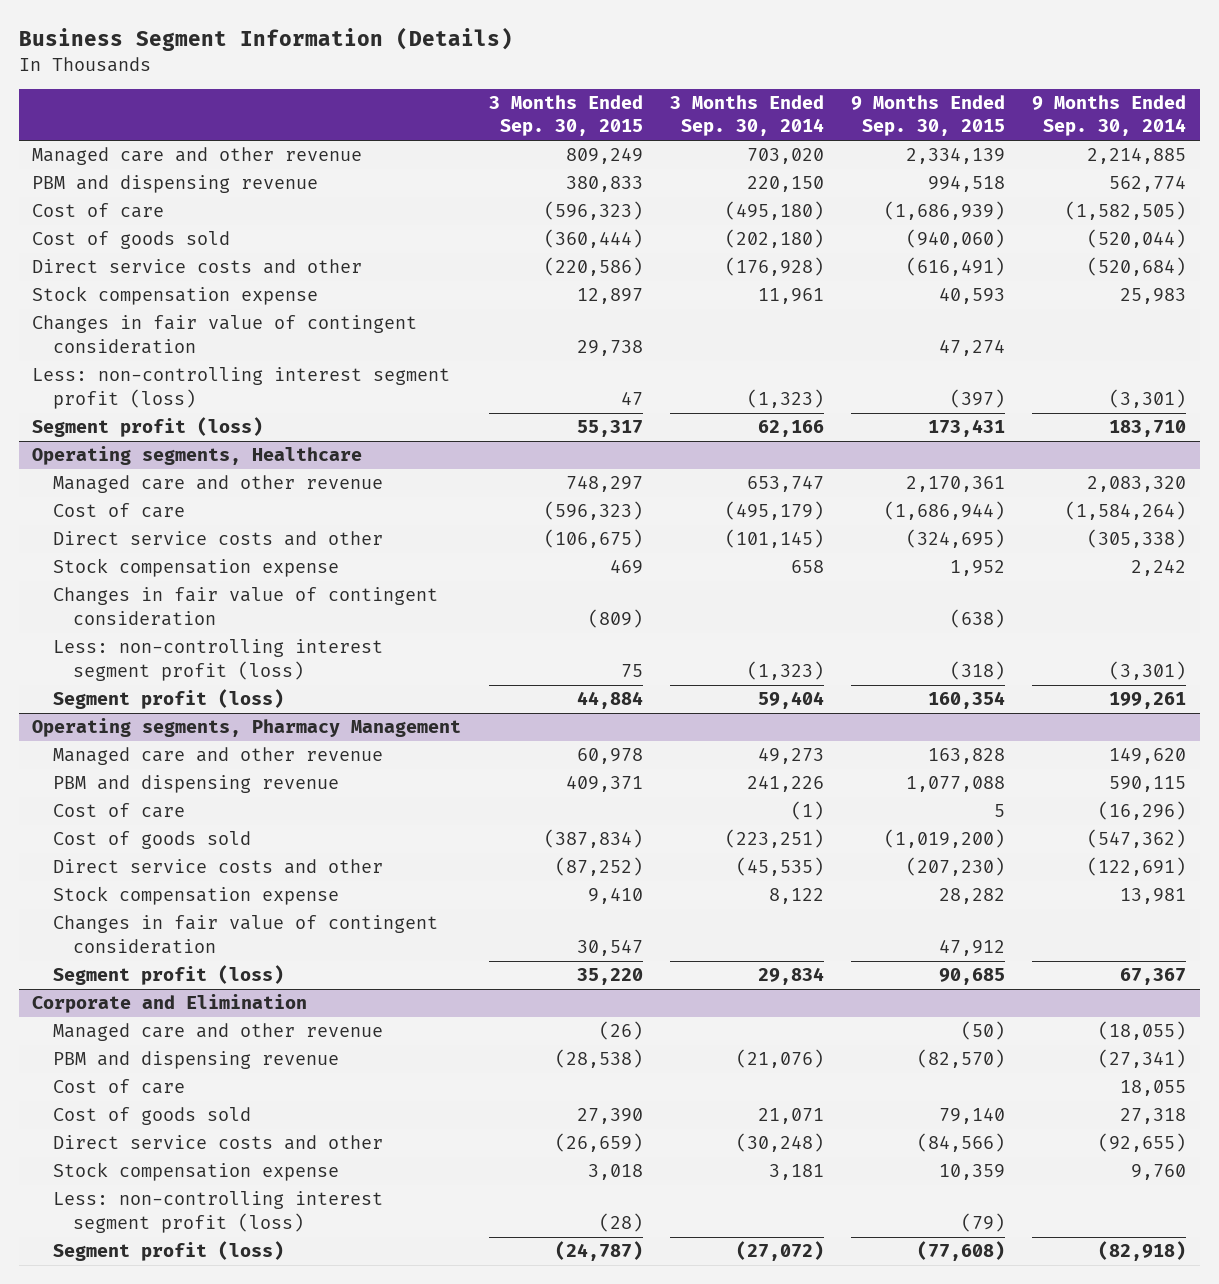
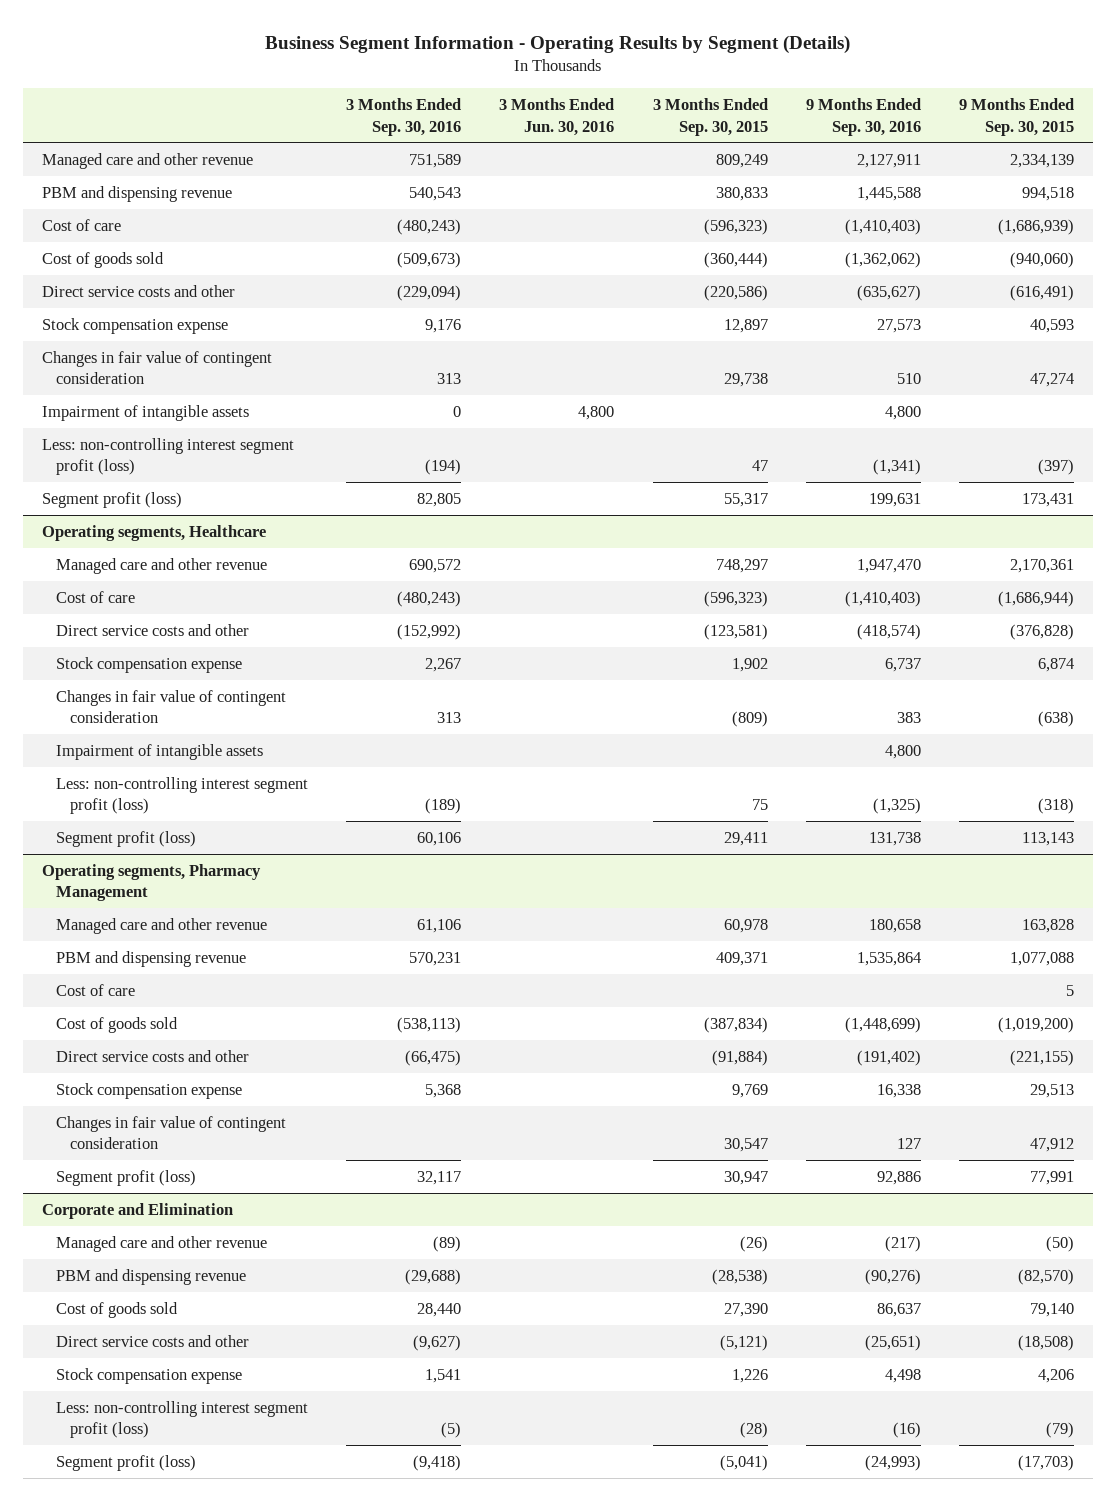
[18,27,513,52] Business Segment Information (Details) -> [264,34,850,54] Business Segment Information - Operating Results by Segment (Details)
[669,94,824,137] 3 Months Ended Sep. 30, 2014 -> none
[1032,94,1187,137] 9 Months Ended Sep. 30, 2014 -> none
none -> [345,97,461,136] 3 Months Ended Sep. 30, 2016
none -> [499,97,615,136] 3 Months Ended Jun. 30, 2016
none -> [805,97,921,136] 9 Months Ended Sep. 30, 2016
none -> [41,404,249,421] Impairment of intangible assets
[543,529,643,549] (106,675) -> [703,623,768,640] (123,581)
[906,529,1006,549] (324,695) -> [1010,623,1075,640] (376,828)
[609,560,643,575] 469 -> [731,657,768,672] 1,902
[950,560,1006,577] 1,952 -> [1038,657,1075,672] 6,874
none -> [55,743,263,760] Impairment of intangible assets
[576,691,643,710] 44,884 -> [723,831,768,846] 29,411
[928,691,1006,710] 160,354 -> [1022,831,1075,846] 113,143
[554,857,643,877] (87,252) -> [711,1049,768,1066] (91,884)
[906,857,1006,877] (207,230) -> [1010,1049,1075,1066] (221,155)
[587,888,643,905] 9,410 -> [731,1083,768,1098] 9,769
[939,888,1006,905] 28,282 -> [1030,1083,1075,1098] 29,513
[576,968,643,986] 35,220 -> [723,1170,768,1185] 30,947
[939,968,1006,986] 90,685 -> [1030,1170,1075,1185] 77,991
[52,1079,185,1095] Cost of care -> none
[554,1133,643,1153] (26,659) -> [719,1334,768,1351] (5,121)
[917,1133,1006,1153] (84,566) -> [1018,1334,1075,1351] (18,508)
[587,1164,643,1181] 3,018 -> [731,1368,768,1383] 1,226
[939,1164,1006,1181] 10,359 -> [1038,1368,1075,1383] 4,206
[554,1241,643,1262] (24,787) -> [719,1454,768,1471] (5,041)
[917,1241,1006,1262] (77,608) -> [1018,1454,1075,1471] (17,703)

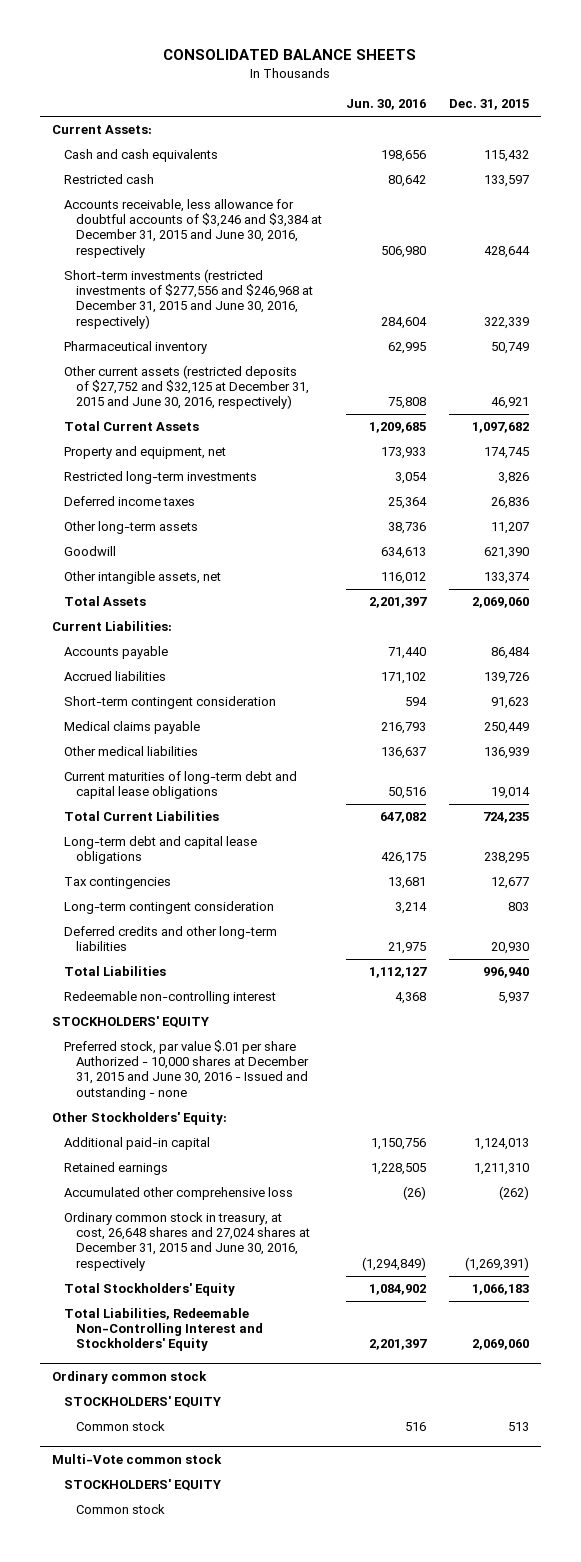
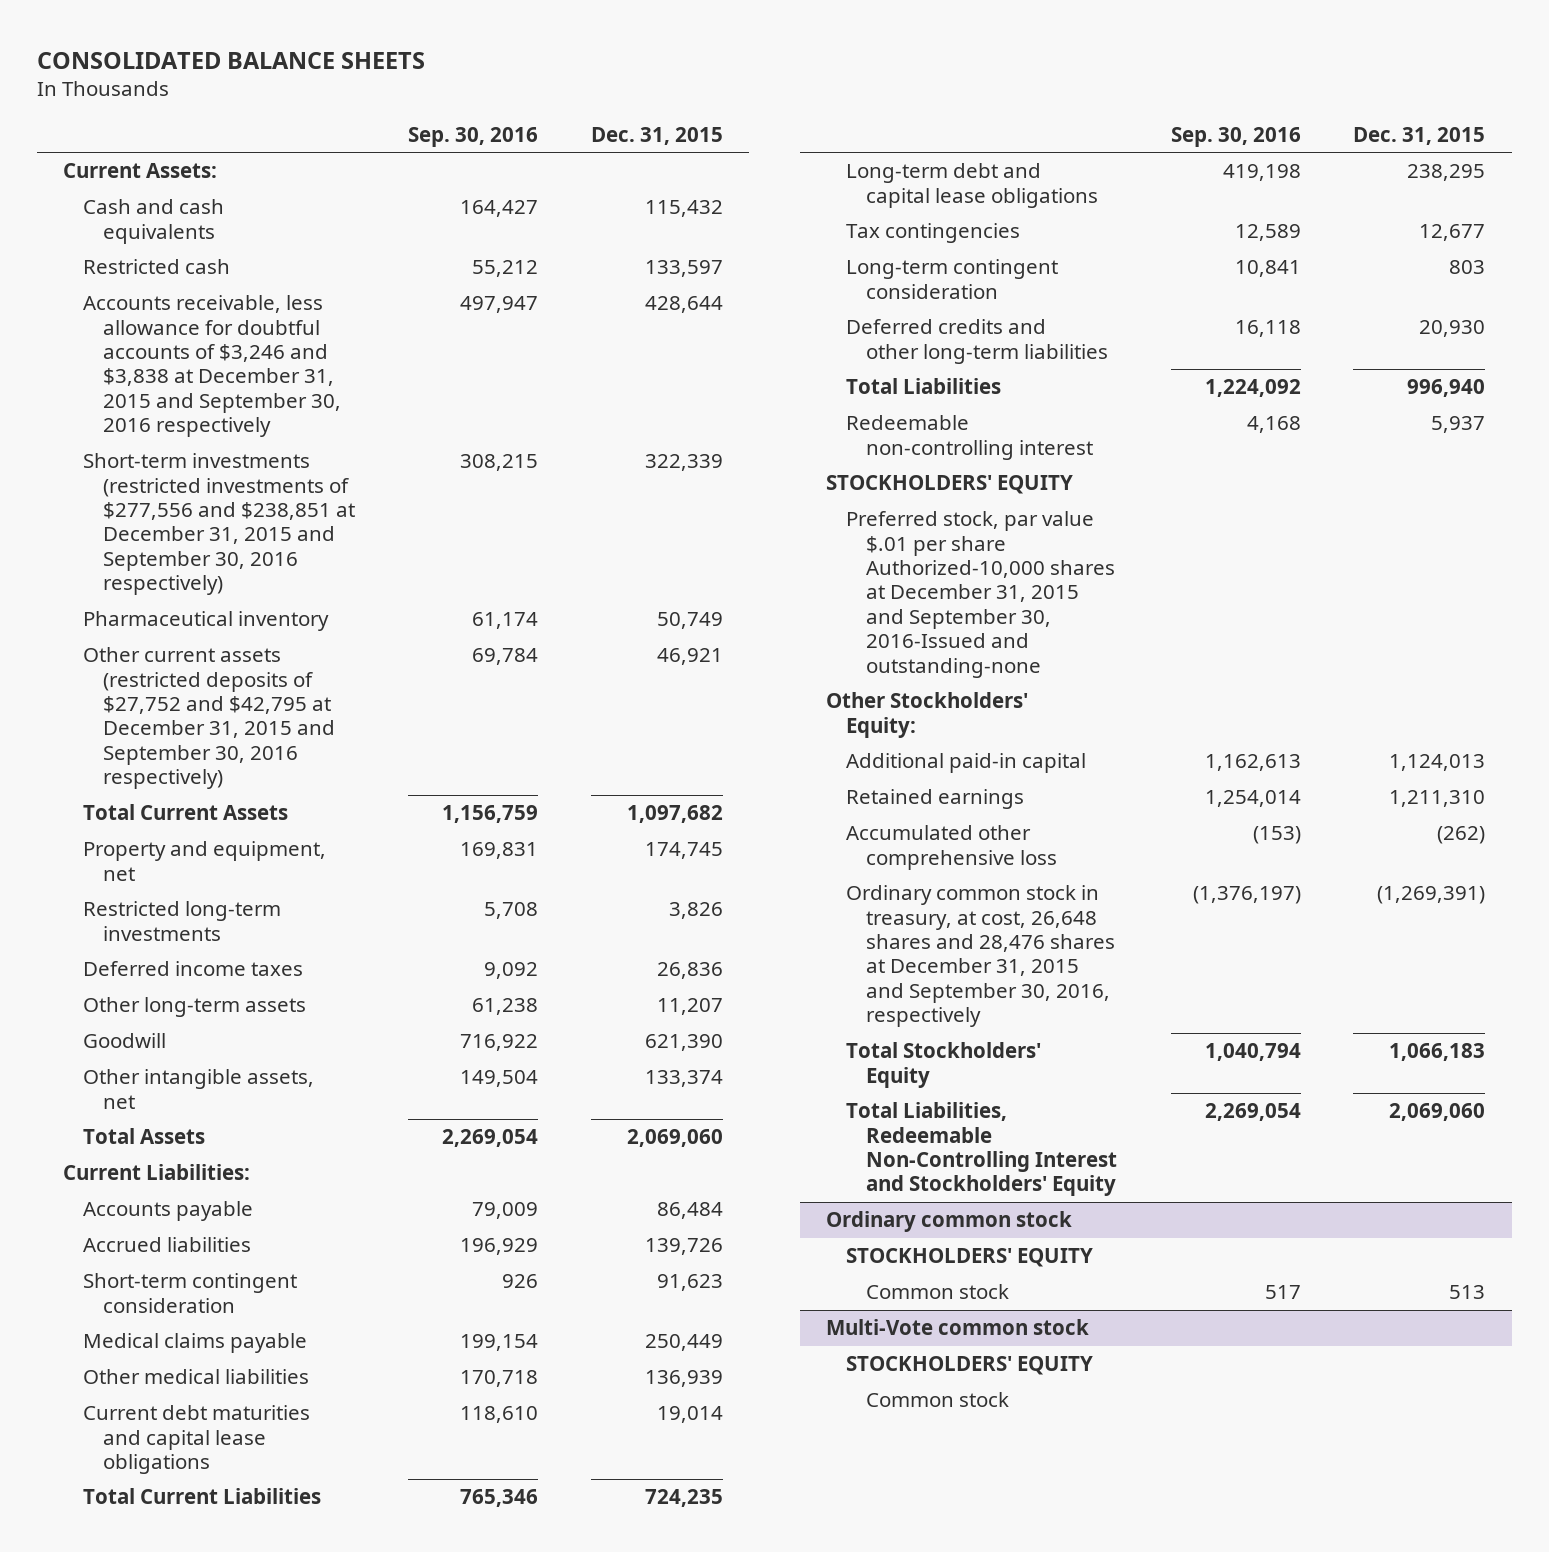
[345,99,426,111] Jun. 30, 2016 -> none
none -> [407,126,538,147] Sep. 30, 2016
[63,199,323,258] Accounts receivable, less allowance for doubtful accounts of $3,246 and $3,384 at December 31, 2015 and June 30, 2016, respectively -> [83,295,342,438] Accounts receivable, less allowance for doubtful accounts of $3,246 and $3,838 at December 31, 2015 and September 30, 2016 respectively
[63,269,314,329] Short-term investments (restricted investments of $277,556 and $246,968 at December 31, 2015 and June 30, 2016, respectively) -> [83,453,356,596] Short-term investments (restricted investments of $277,556 and $238,851 at December 31, 2015 and September 30, 2016 respectively)
[63,365,310,410] Other current assets (restricted deposits of $27,752 and $32,125 at December 31, 2015 and June 30, 2016, respectively) -> [83,647,336,790] Other current assets (restricted deposits of $27,752 and $42,795 at December 31, 2015 and September 30, 2016 respectively)
[63,771,297,800] Current maturities of long-term debt and capital lease obligations -> [83,1405,311,1474] Current debt maturities and capital lease obligations
[63,1040,310,1100] Preferred stock, par value $.01 per share Authorized - 10,000 shares at December 31, 2015 and June 30, 2016 - Issued and outstanding - none -> [846,511,1116,678] Preferred stock, par value $.01 per share Authorized-10,000 shares at December 31, 2015 and September 30, 2016-Issued and outstanding-none
[63,1212,311,1271] Ordinary common stock in treasury, at cost, 26,648 shares and 27,024 shares at December 31, 2015 and June 30, 2016, respectively -> [846,885,1116,1028] Ordinary common stock in treasury, at cost, 26,648 shares and 28,476 shares at December 31, 2015 and September 30, 2016, respectively

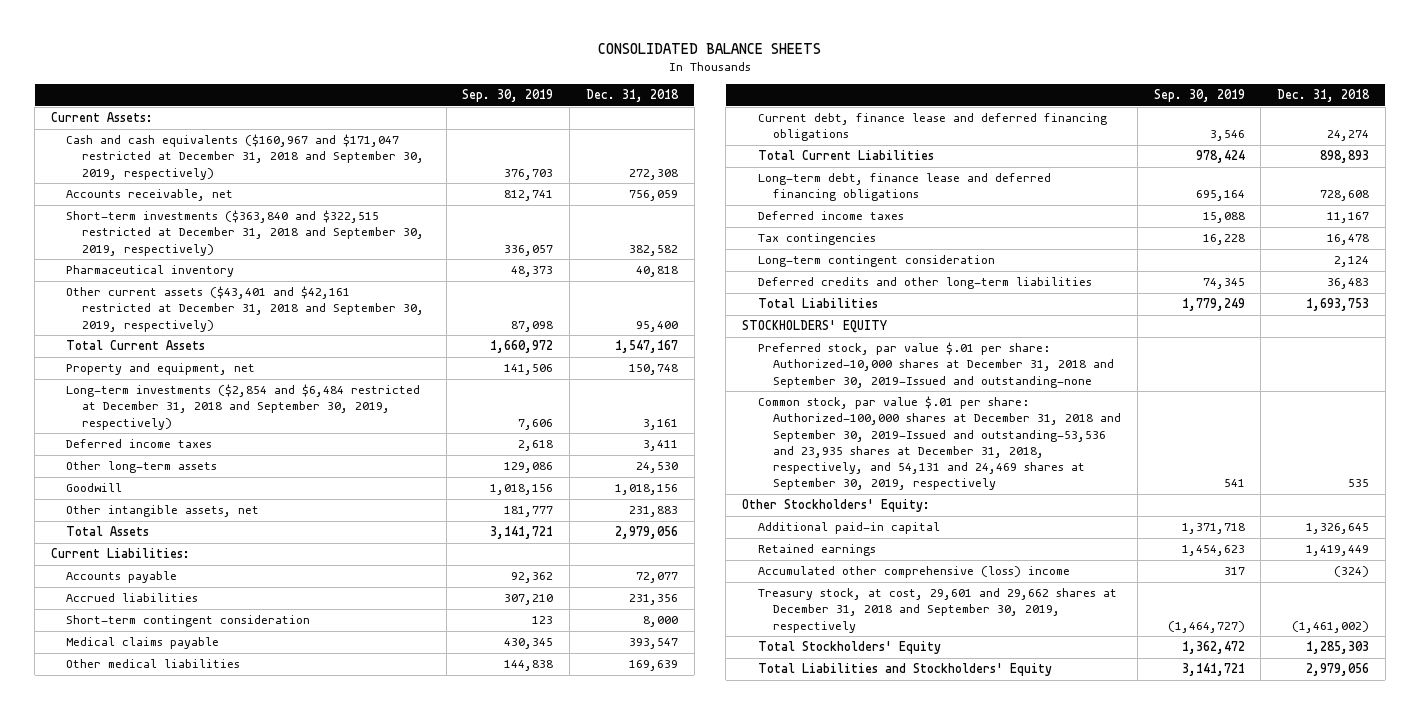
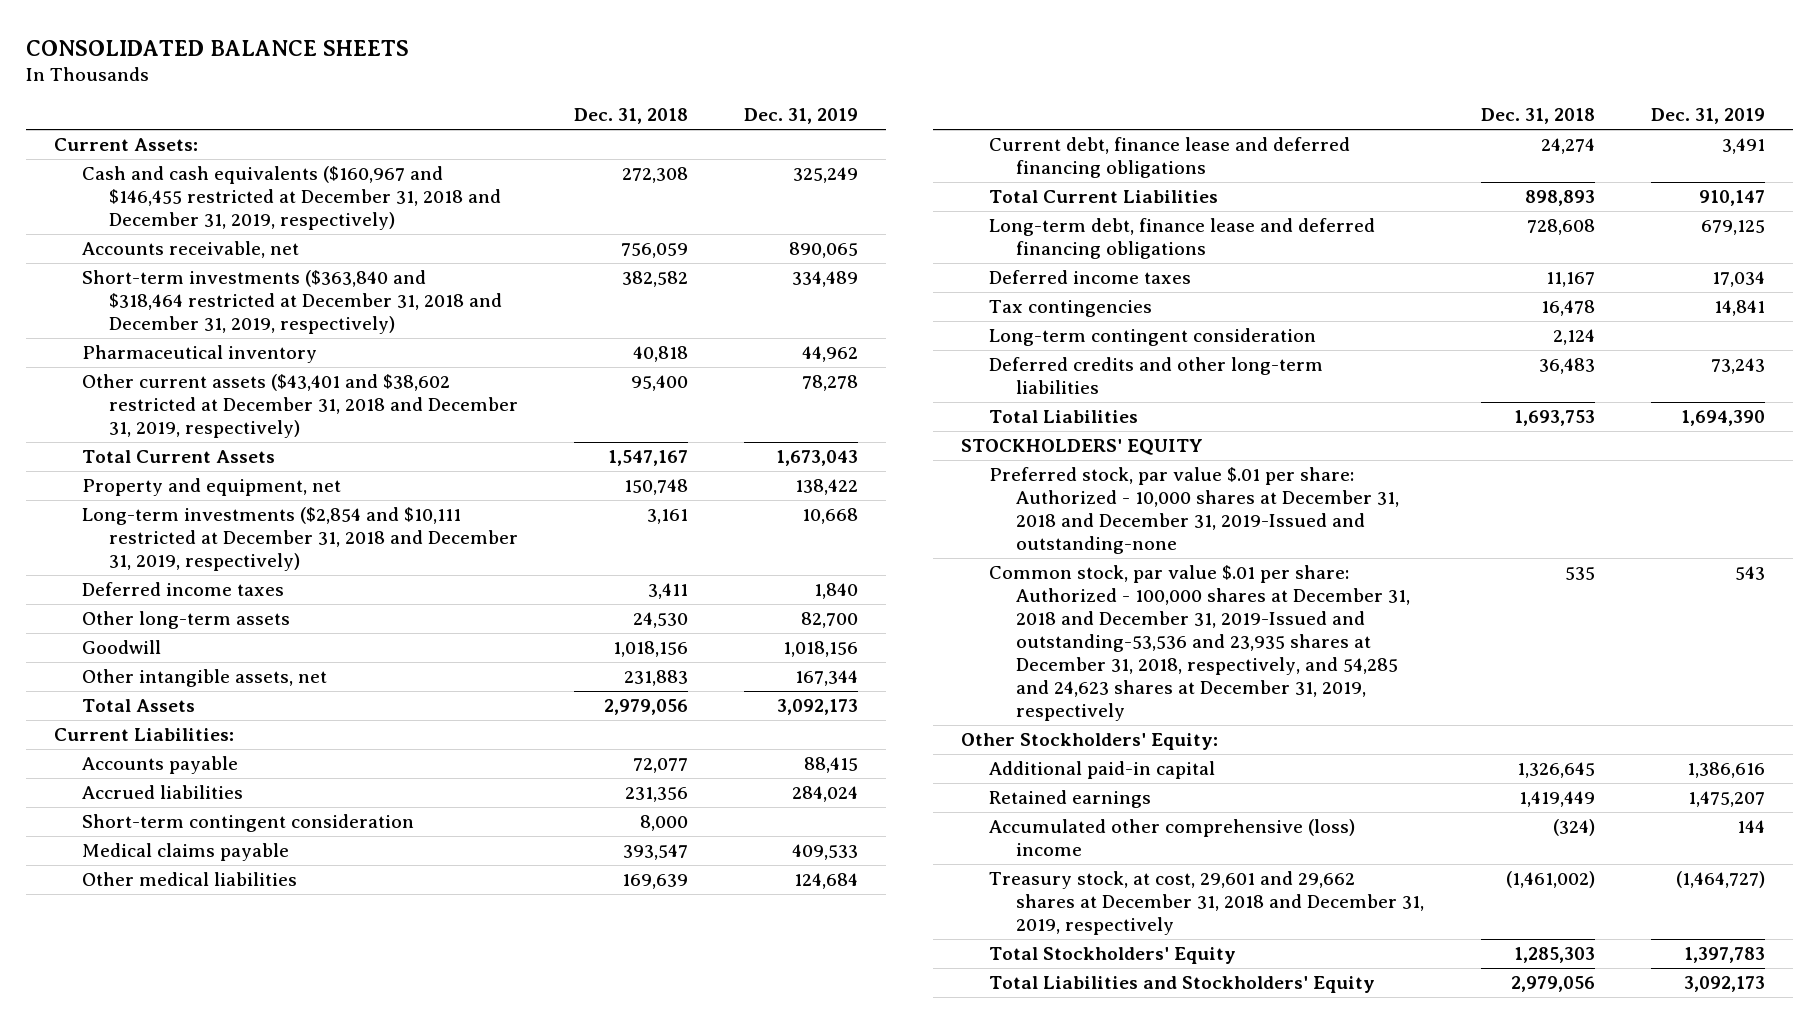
[462,89,554,103] Sep. 30, 2019 -> none
none -> [743,108,858,125] Dec. 31, 2019
[66,134,425,180] Cash and cash equivalents ($160,967 and $171,047 restricted at December 31, 2018 and September 30, 2019, respectively) -> [81,165,501,230] Cash and cash equivalents ($160,967 and $146,455 restricted at December 31, 2018 and December 31, 2019, respectively)
[66,210,425,256] Short-term investments ($363,840 and $322,515 restricted at December 31, 2018 and September 30, 2019, respectively) -> [81,269,502,334] Short-term investments ($363,840 and $318,464 restricted at December 31, 2018 and December 31, 2019, respectively)
[66,286,425,332] Other current assets ($43,401 and $42,161 restricted at December 31, 2018 and September 30, 2019, respectively) -> [81,373,518,438] Other current assets ($43,401 and $38,602 restricted at December 31, 2018 and December 31, 2019, respectively)
[66,384,421,430] Long-term investments ($2,854 and $6,484 restricted at December 31, 2018 and September 30, 2019, respectively) -> [81,506,518,571] Long-term investments ($2,854 and $10,111 restricted at December 31, 2018 and December 31, 2019, respectively)
[757,342,1115,388] Preferred stock, par value $.01 per share: Authorized-10,000 shares at December 31, 2018 and September 30, 2019-Issued and outstanding-none -> [988,466,1399,554] Preferred stock, par value $.01 per share: Authorized - 10,000 shares at December 31, 2018 and December 31, 2019-Issued and outstanding-none
[757,396,1122,491] Common stock, par value $.01 per share: Authorized-100,000 shares at December 31, 2018 and September 30, 2019-Issued and outstanding-53,536 and 23,935 shares at December 31, 2018, respectively, and 54,131 and 24,469 shares at September 30, 2019, respectively -> [988,564,1410,722] Common stock, par value $.01 per share: Authorized - 100,000 shares at December 31, 2018 and December 31, 2019-Issued and outstanding-53,536 and 23,935 shares at December 31, 2018, respectively, and 54,285 and 24,623 shares at December 31, 2019, respectively
[757,588,1117,633] Treasury stock, at cost, 29,601 and 29,662 shares at December 31, 2018 and September 30, 2019, respectively -> [988,870,1424,935] Treasury stock, at cost, 29,601 and 29,662 shares at December 31, 2018 and December 31, 2019, respectively

